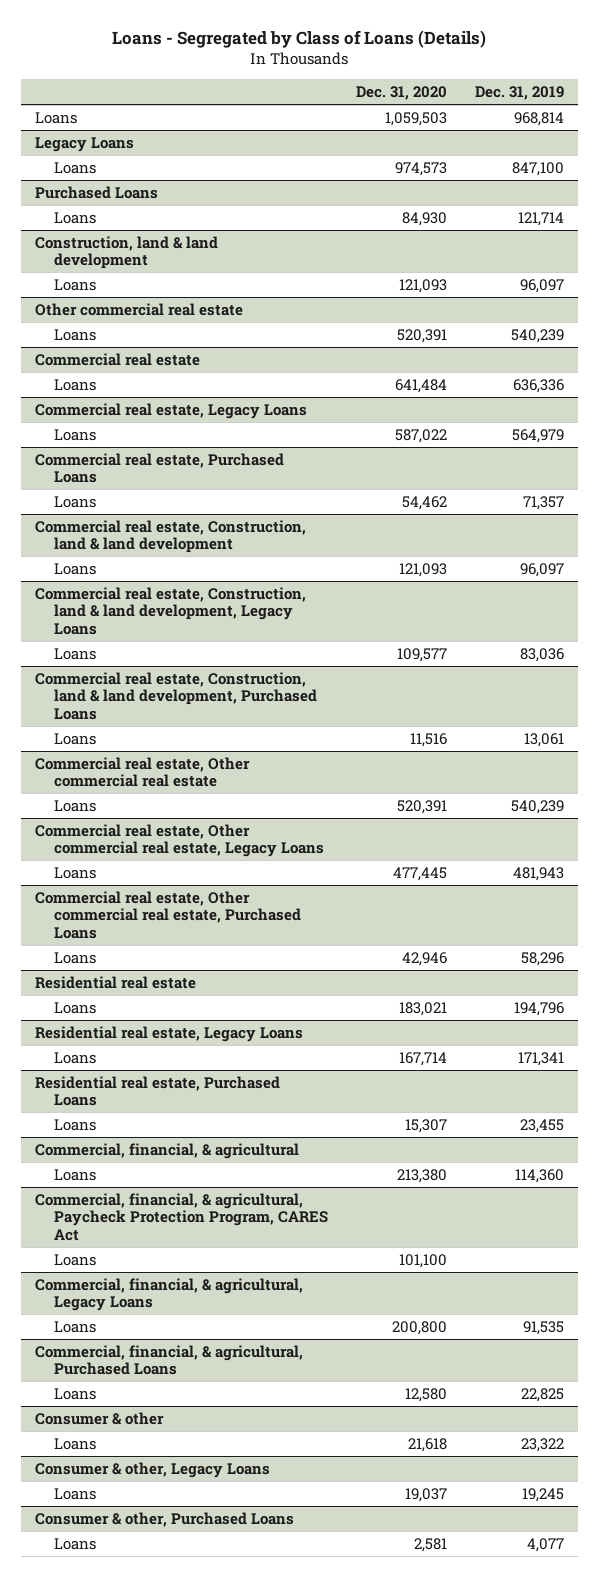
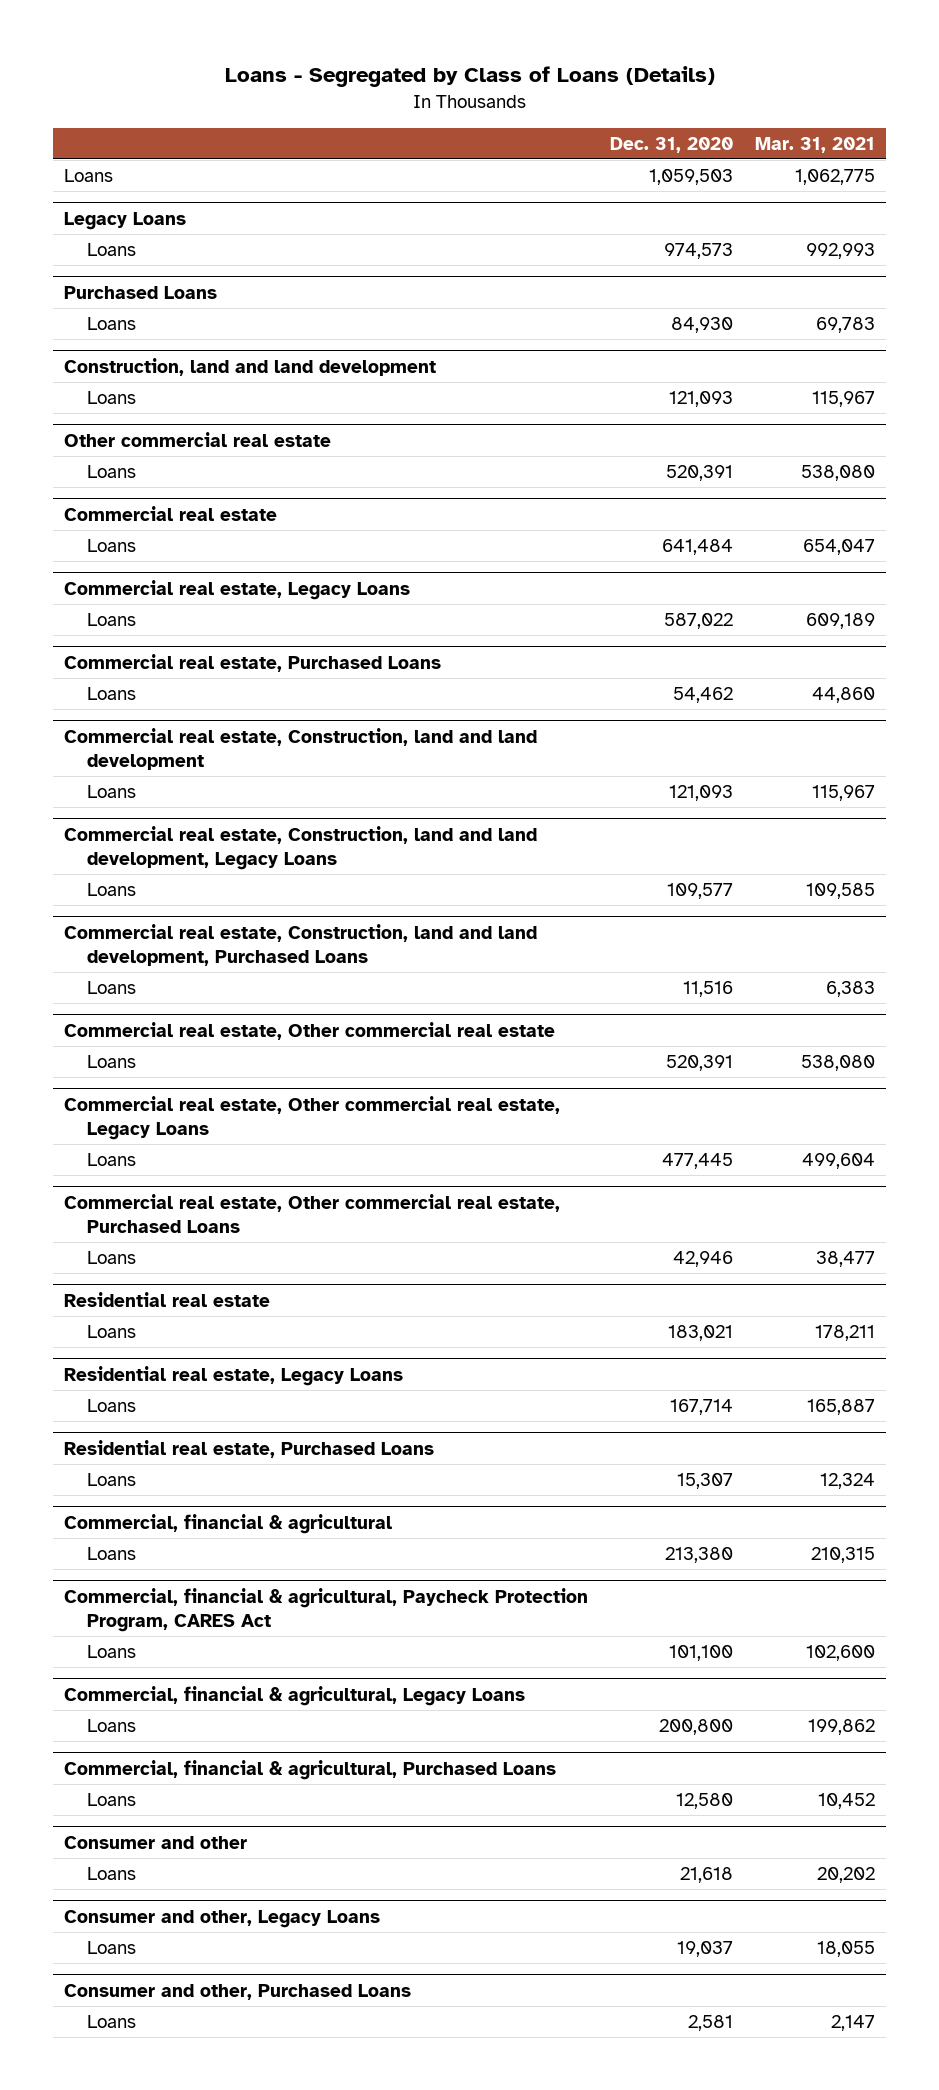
[474,86,564,101] Dec. 31, 2019 -> none
none -> [755,136,876,153] Mar. 31, 2021
[34,235,218,270] Construction, land & land development -> [63,357,436,376] Construction, land and land development
[34,519,306,554] Commercial real estate, Construction, land & land development -> [63,727,537,770] Commercial real estate, Construction, land and land development
[34,586,306,635] Commercial real estate, Construction, land & land development, Legacy Loans -> [63,825,537,870] Commercial real estate, Construction, land and land development, Legacy Loans
[34,671,318,720] Commercial real estate, Construction, land & land development, Purchased Loans -> [63,923,537,966] Commercial real estate, Construction, land and land development, Purchased Loans
[34,1142,299,1159] Commercial, financial, & agricultural -> [63,1513,392,1534] Commercial, financial & agricultural
[34,1192,329,1241] Commercial, financial, & agricultural, Paycheck Protection Program, CARES Act -> [63,1587,588,1632] Commercial, financial & agricultural, Paycheck Protection Program, CARES Act
[34,1277,303,1312] Commercial, financial, & agricultural, Legacy Loans -> [63,1685,525,1706] Commercial, financial & agricultural, Legacy Loans
[34,1344,303,1376] Commercial, financial, & agricultural, Purchased Loans -> [63,1759,556,1780] Commercial, financial & agricultural, Purchased Loans
[34,1411,164,1425] Consumer & other -> [63,1835,247,1849] Consumer and other
[34,1461,270,1478] Consumer & other, Legacy Loans -> [63,1909,380,1928] Consumer and other, Legacy Loans
[34,1511,294,1527] Consumer & other, Purchased Loans -> [63,1983,411,2000] Consumer and other, Purchased Loans

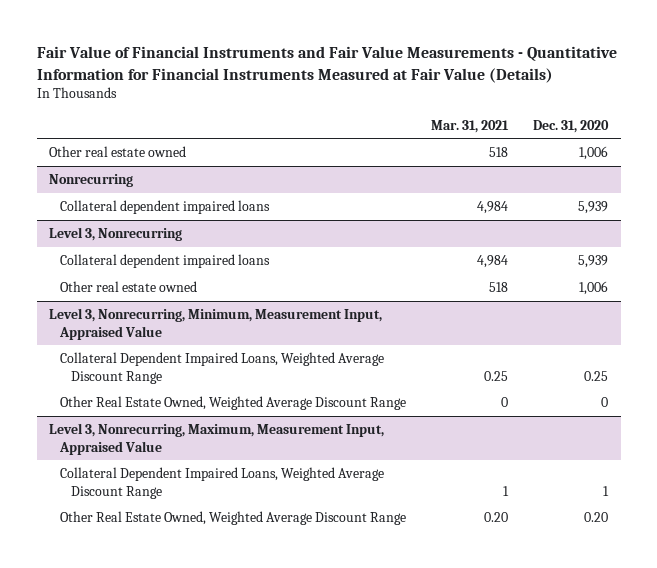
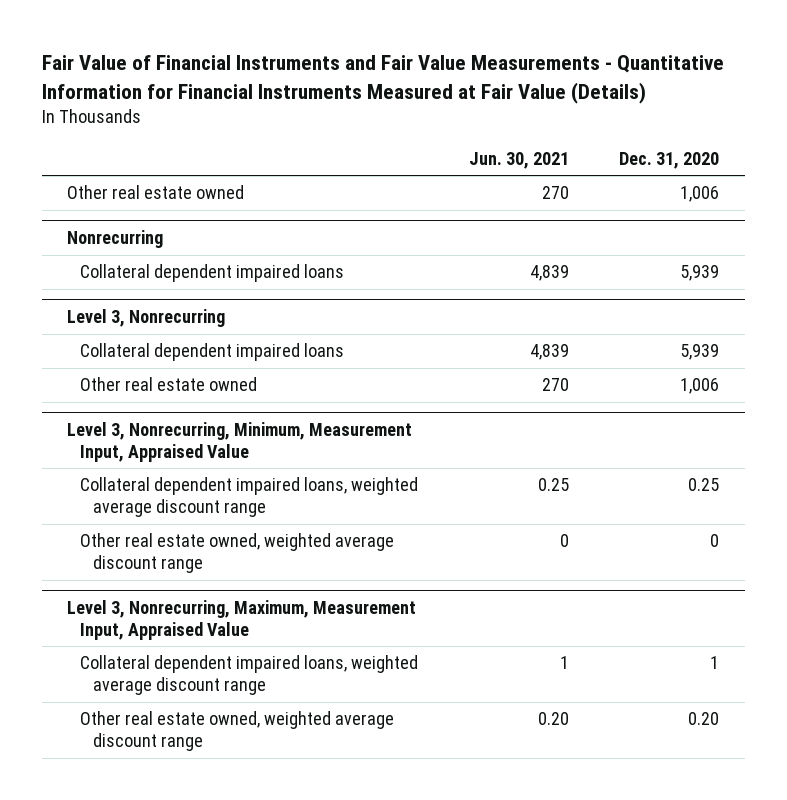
[431,119,510,133] Mar. 31, 2021 -> none
none -> [468,151,569,169] Jun. 30, 2021
[60,351,385,384] Collateral Dependent Impaired Loans, Weighted Average Discount Range -> [80,477,419,518] Collateral dependent impaired loans, weighted average discount range
[60,395,407,410] Other Real Estate Owned, Weighted Average Discount Range -> [80,533,395,574] Other real estate owned, weighted average discount range
[60,466,385,499] Collateral Dependent Impaired Loans, Weighted Average Discount Range -> [80,655,419,696] Collateral dependent impaired loans, weighted average discount range
[60,510,407,525] Other Real Estate Owned, Weighted Average Discount Range -> [80,711,395,752] Other real estate owned, weighted average discount range

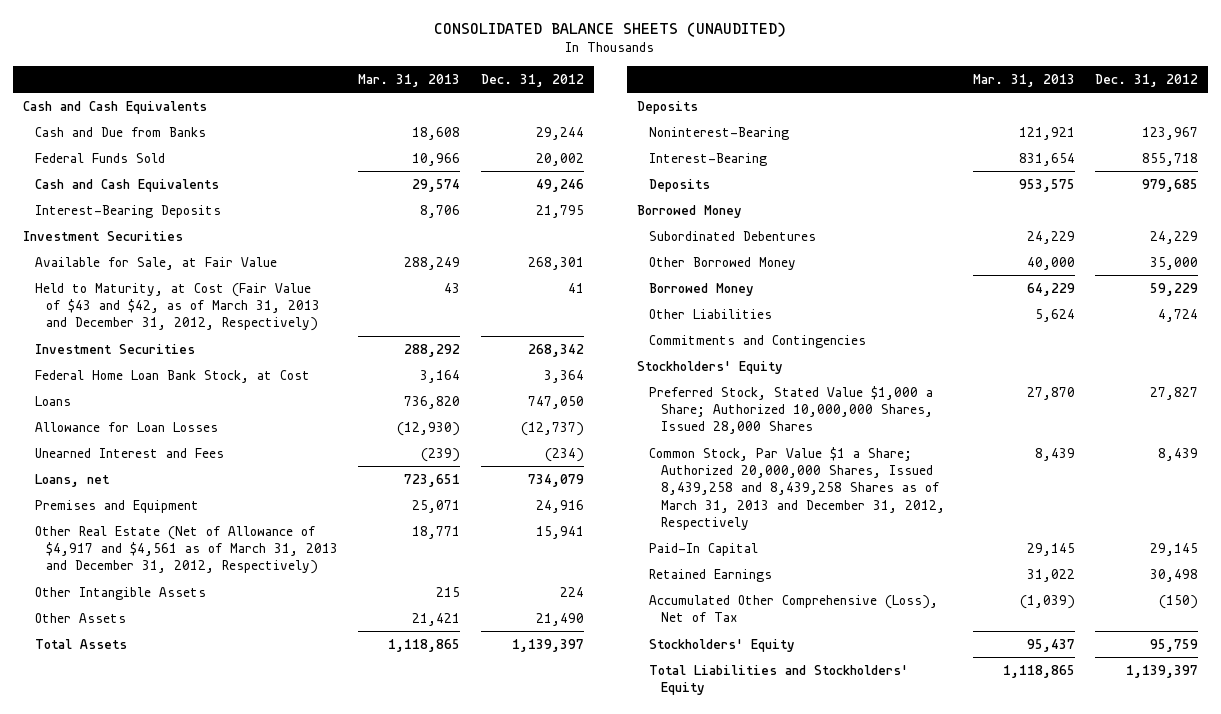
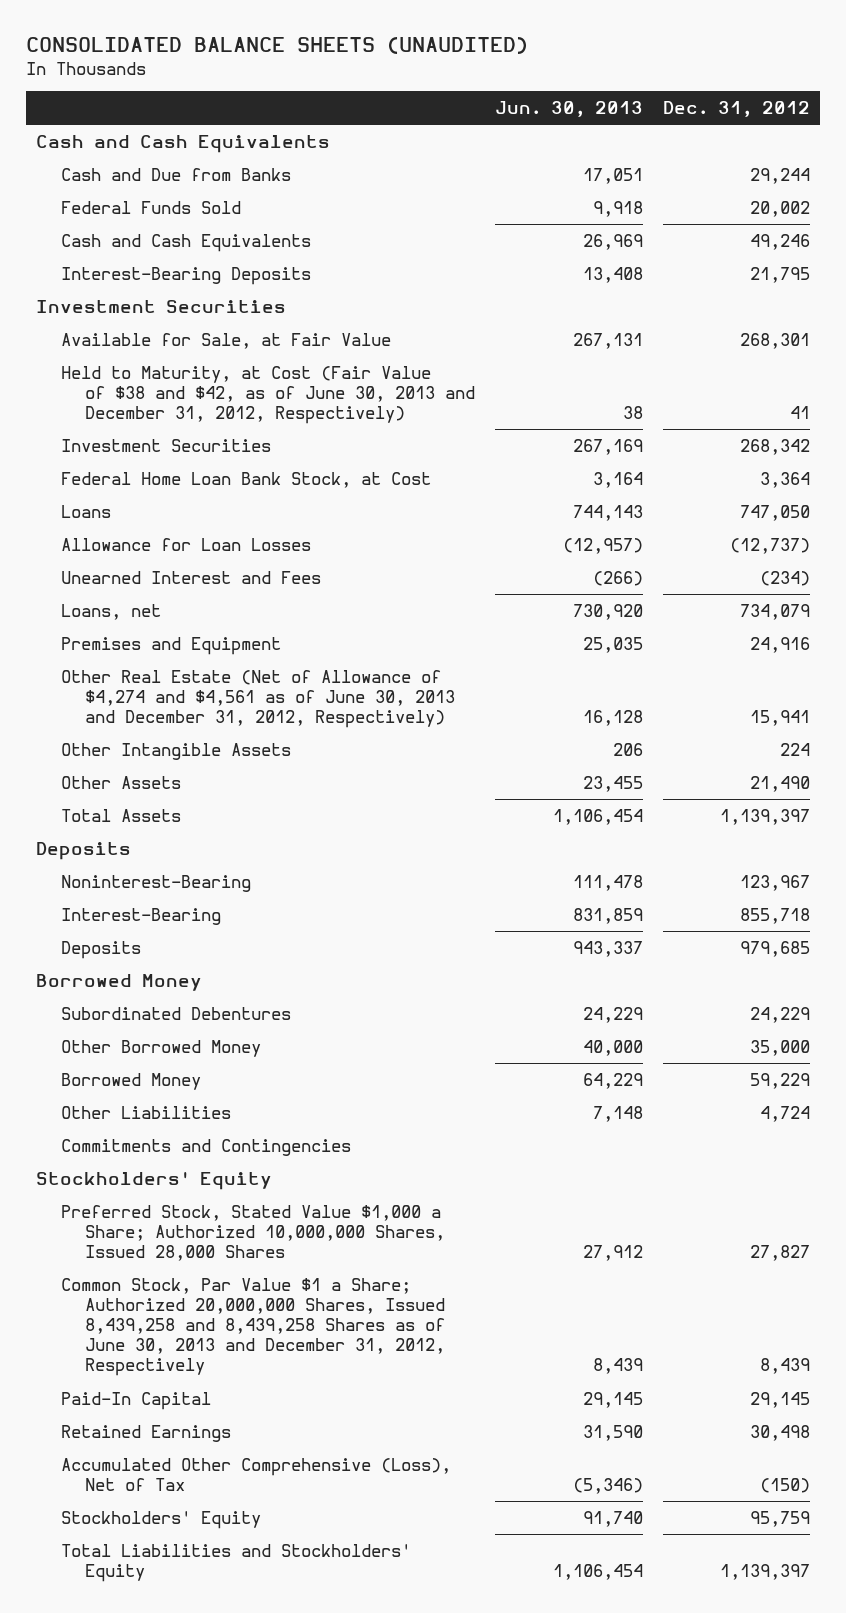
[358,73,461,87] Mar. 31, 2013 -> none
none -> [495,101,644,118] Jun. 30, 2013
[34,282,321,332] Held to Maturity, at Cost (Fair Value of $43 and $42, as of March 31, 2013 and December 31, 2012, Respectively) -> [60,365,476,425] Held to Maturity, at Cost (Fair Value of $38 and $42, as of June 30, 2013 and December 31, 2012, Respectively)
[34,525,339,575] Other Real Estate (Net of Allowance of $4,917 and $4,561 as of March 31, 2013 and December 31, 2012, Respectively) -> [60,669,456,729] Other Real Estate (Net of Allowance of $4,274 and $4,561 as of June 30, 2013 and December 31, 2012, Respectively)
[649,446,945,530] Common Stock, Par Value $1 a Share; Authorized 20,000,000 Shares, Issued 8,439,258 and 8,439,258 Shares as of March 31, 2013 and December 31, 2012, Respectively -> [60,1277,446,1377] Common Stock, Par Value $1 a Share; Authorized 20,000,000 Shares, Issued 8,439,258 and 8,439,258 Shares as of June 30, 2013 and December 31, 2012, Respectively

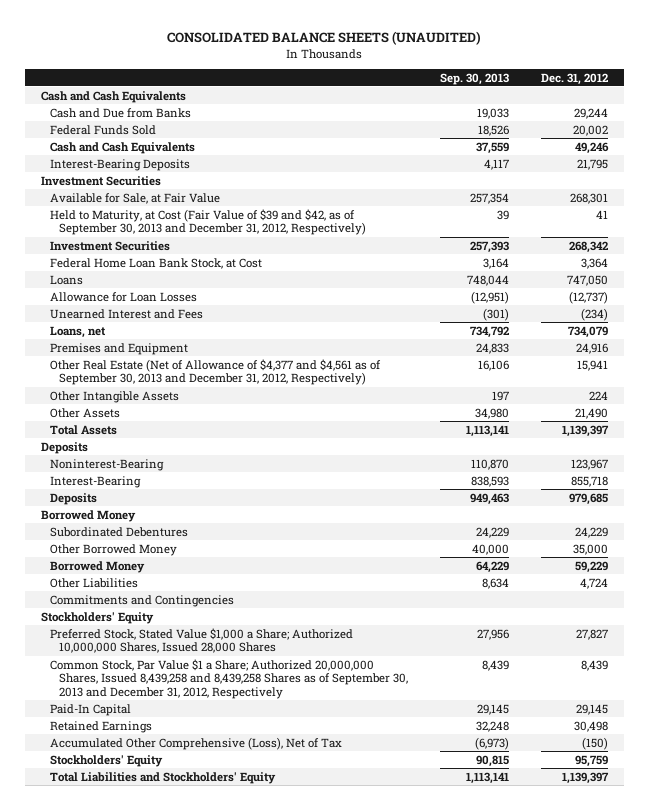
[495,101,644,118] Jun. 30, 2013 -> none
none -> [439,72,509,85] Sep. 30, 2013
[60,365,476,425] Held to Maturity, at Cost (Fair Value of $38 and $42, as of June 30, 2013 and December 31, 2012, Respectively) -> [49,208,366,236] Held to Maturity, at Cost (Fair Value of $39 and $42, as of September 30, 2013 and December 31, 2012, Respectively)
[60,669,456,729] Other Real Estate (Net of Allowance of $4,274 and $4,561 as of June 30, 2013 and December 31, 2012, Respectively) -> [49,358,381,386] Other Real Estate (Net of Allowance of $4,377 and $4,561 as of September 30, 2013 and December 31, 2012, Respectively)
[60,1277,446,1377] Common Stock, Par Value $1 a Share; Authorized 20,000,000 Shares, Issued 8,439,258 and 8,439,258 Shares as of June 30, 2013 and December 31, 2012, Respectively -> [49,658,408,699] Common Stock, Par Value $1 a Share; Authorized 20,000,000 Shares, Issued 8,439,258 and 8,439,258 Shares as of September 30, 2013 and December 31, 2012, Respectively

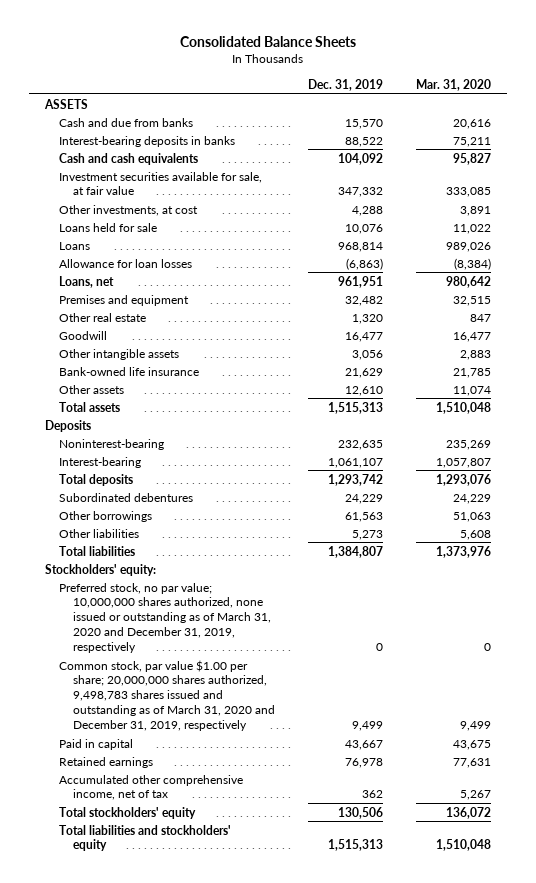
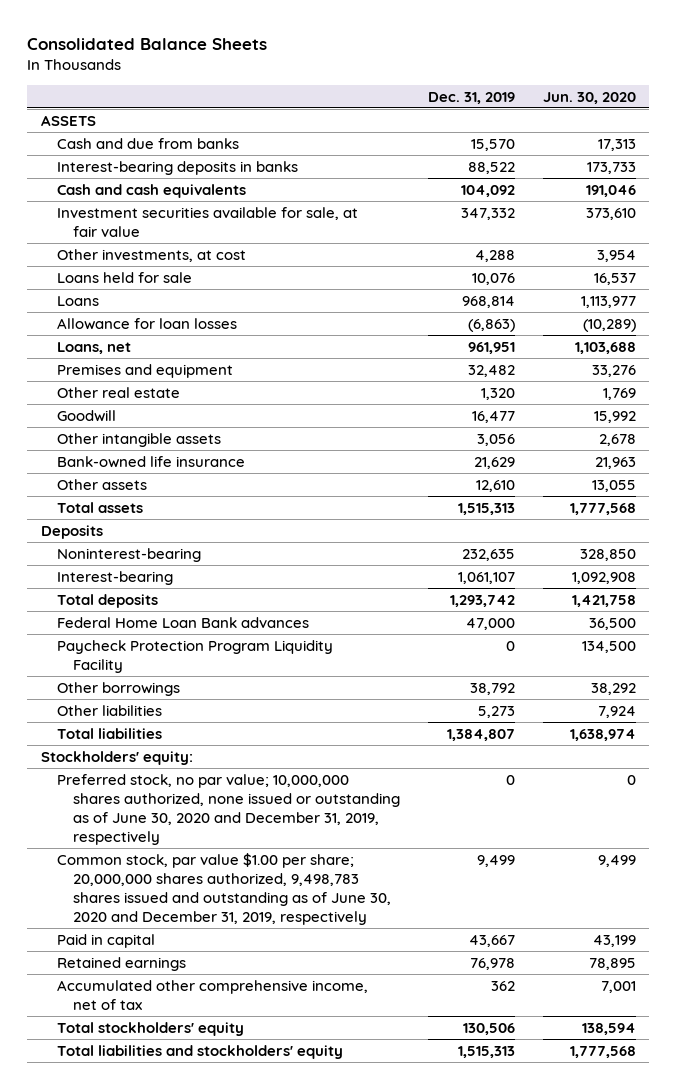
[415,78,491,91] Mar. 31, 2020 -> none
none -> [542,91,636,104] Jun. 30, 2020
[59,492,194,502] Subordinated debentures -> none
none -> [57,616,310,628] Federal Home Loan Bank advances
none -> [57,639,334,673] Paycheck Protection Program Liquidity Facility
[344,511,383,522] 61,563 -> [469,682,515,695] 38,792
[59,582,271,653] Preferred stock, no par value; 10,000,000 shares authorized, none issued or outstanding as of March 31, 2020 and December 31, 2019, respectively -> [57,773,401,845] Preferred stock, no par value; 10,000,000 shares authorized, none issued or outstanding as of June 30, 2020 and December 31, 2019, respectively
[59,659,275,731] Common stock, par value $1.00 per share; 20,000,000 shares authorized, 9,498,783 shares issued and outstanding as of March 31, 2020 and December 31, 2019, respectively -> [57,852,392,925] Common stock, par value $1.00 per share; 20,000,000 shares authorized, 9,498,783 shares issued and outstanding as of June 30, 2020 and December 31, 2019, respectively

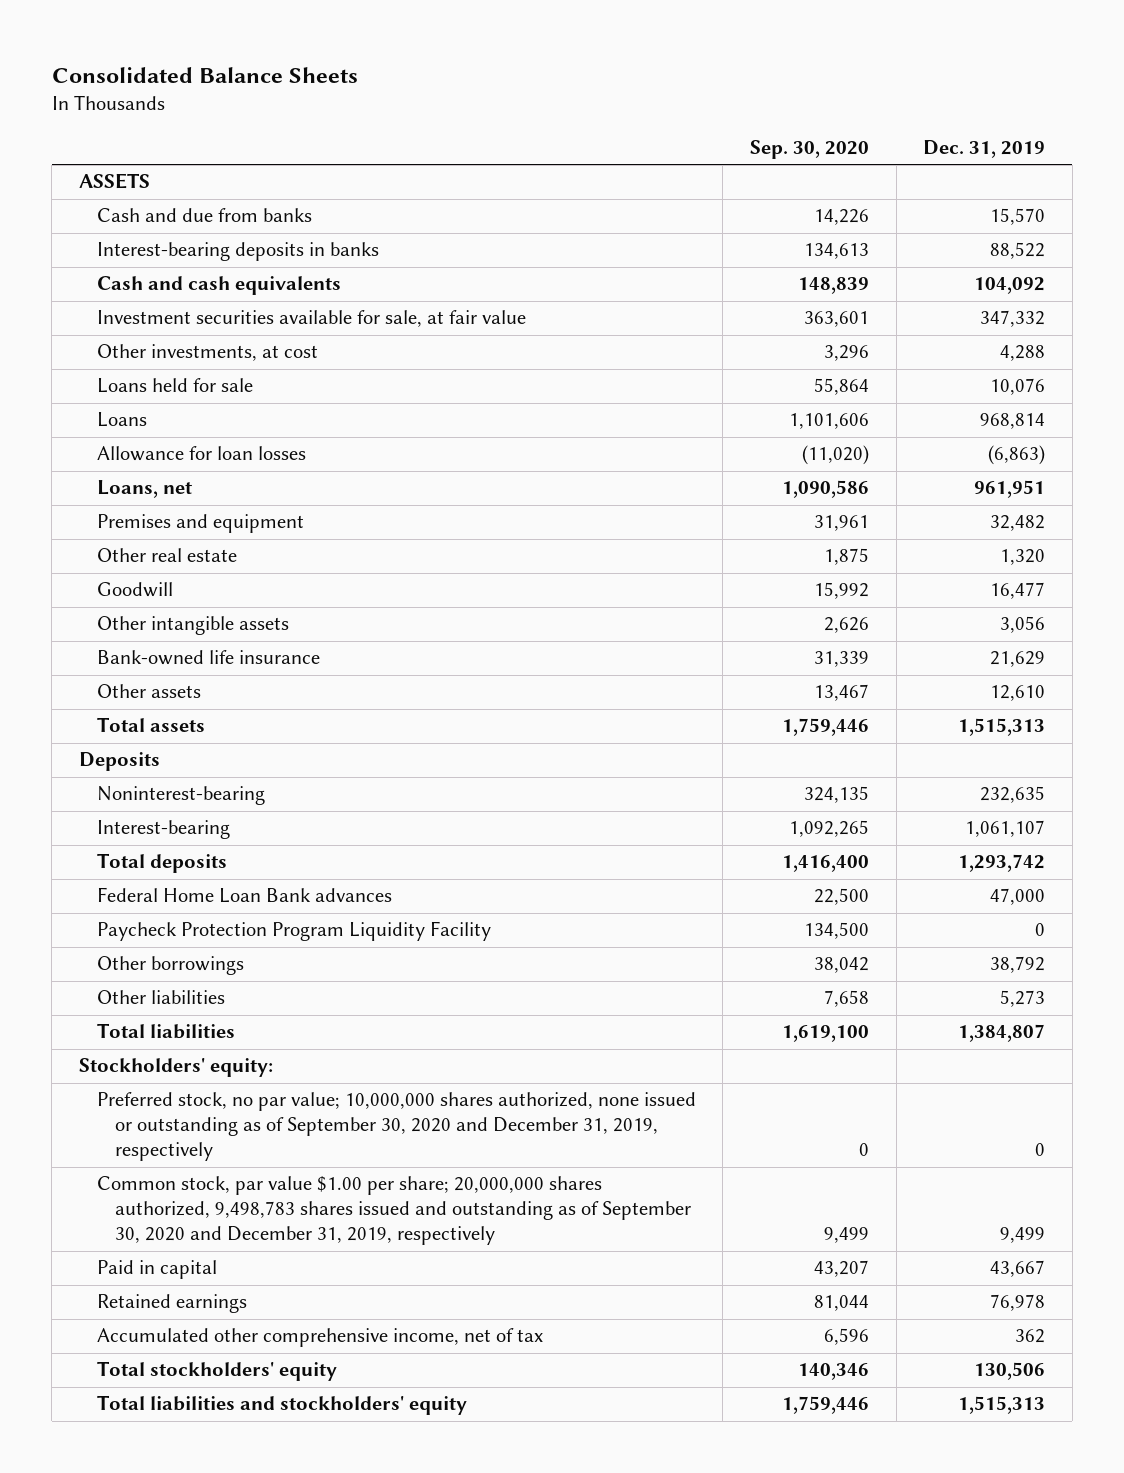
[542,91,636,104] Jun. 30, 2020 -> none
none -> [749,139,869,159] Sep. 30, 2020
[57,773,401,845] Preferred stock, no par value; 10,000,000 shares authorized, none issued or outstanding as of June 30, 2020 and December 31, 2019, respectively -> [96,1092,696,1162] Preferred stock, no par value; 10,000,000 shares authorized, none issued or outstanding as of September 30, 2020 and December 31, 2019, respectively
[57,852,392,925] Common stock, par value $1.00 per share; 20,000,000 shares authorized, 9,498,783 shares issued and outstanding as of June 30, 2020 and December 31, 2019, respectively -> [96,1176,692,1246] Common stock, par value $1.00 per share; 20,000,000 shares authorized, 9,498,783 shares issued and outstanding as of September 30, 2020 and December 31, 2019, respectively

